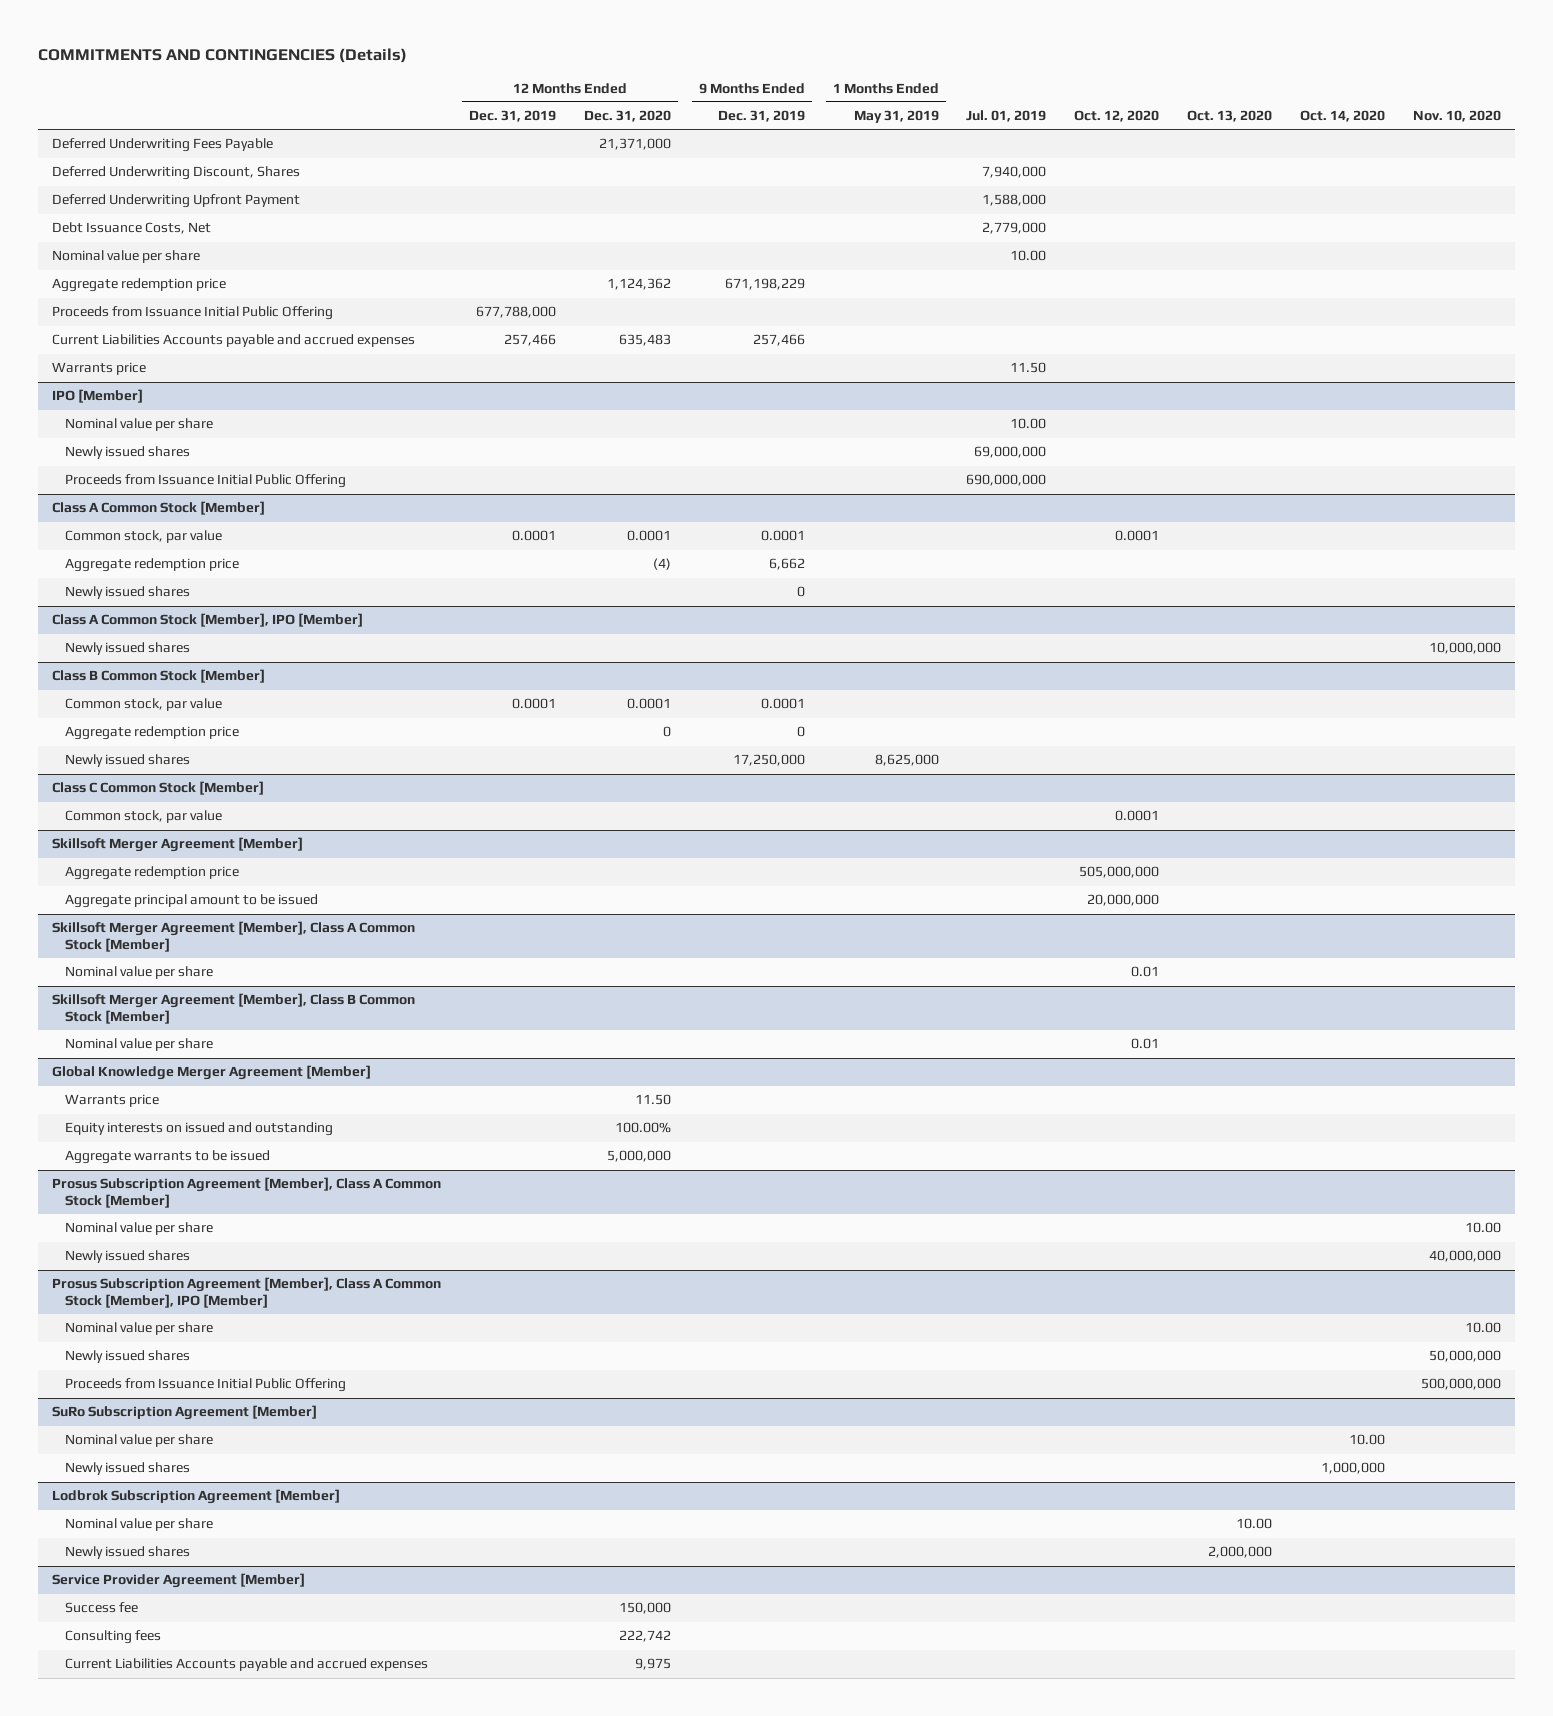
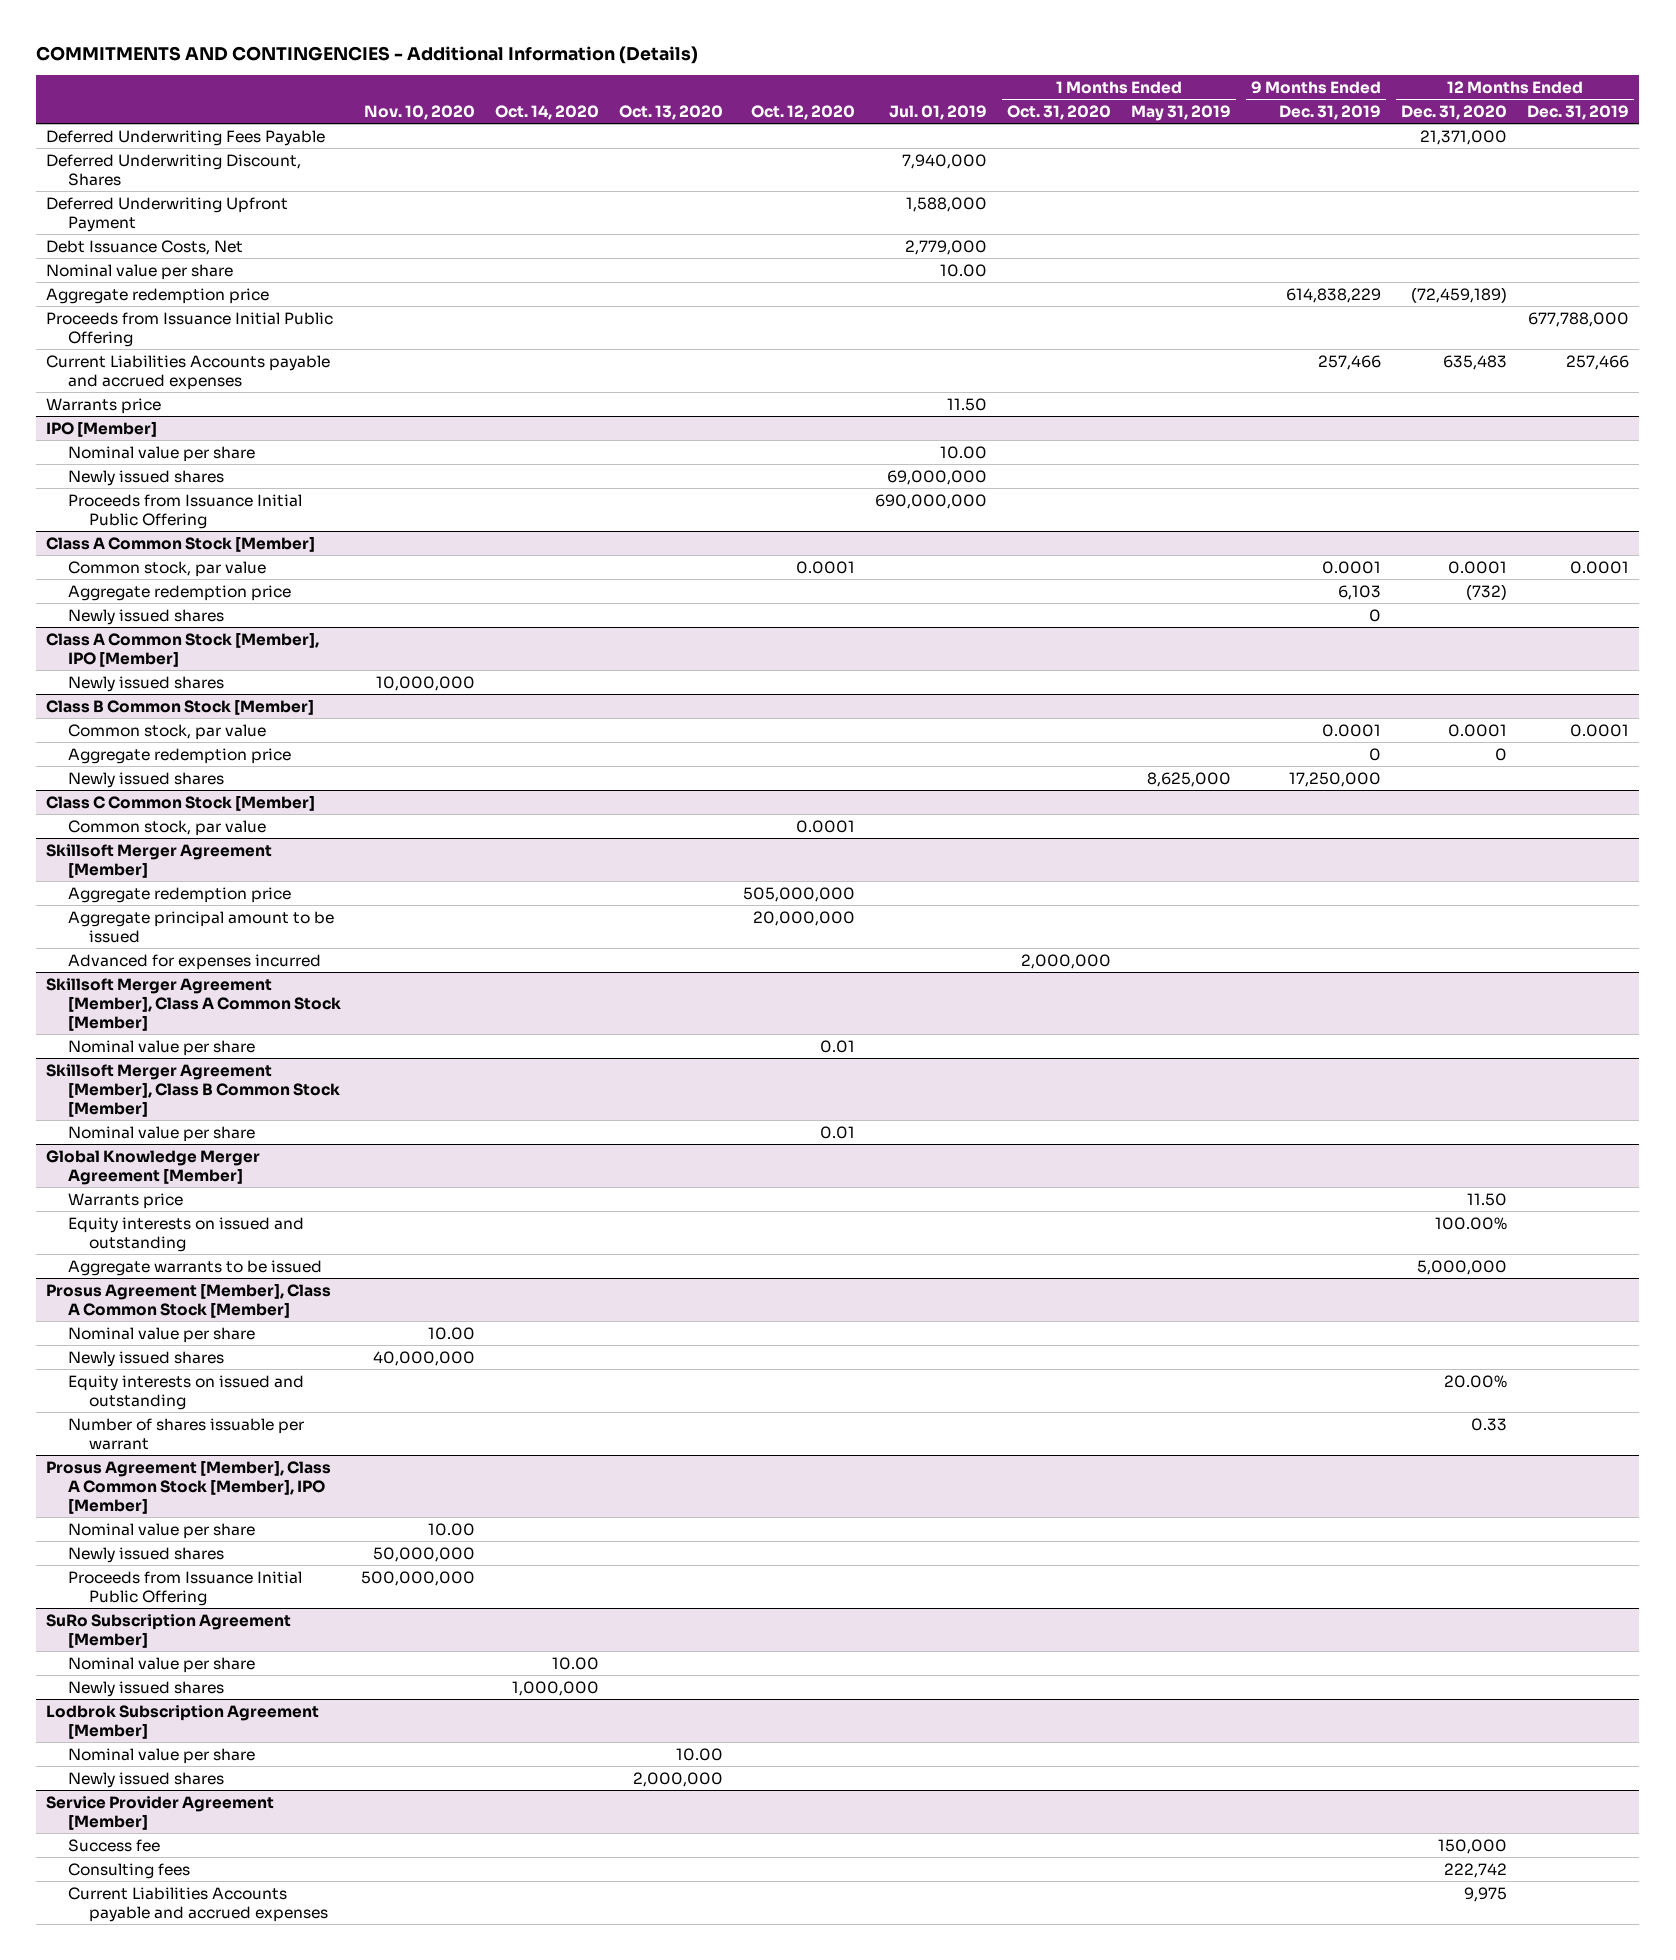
[38,48,408,64] COMMITMENTS AND CONTINGENCIES (Details) -> [36,46,699,65] COMMITMENTS AND CONTINGENCIES - Additional Information (Details)
none -> [1007,104,1112,120] Oct. 31, 2020
[606,278,671,291] 1,124,362 -> [1411,286,1508,303] (72,459,189)
[724,278,805,291] 671,198,229 -> [1286,287,1382,303] 614,838,229
[652,558,671,571] (4) -> [1466,583,1508,600] (732)
[768,558,805,571] 6,662 -> [1338,584,1382,600] 6,103
none -> [67,953,321,970] Advanced for expenses incurred
[51,1177,441,1209] Prosus Subscription Agreement [Member], Class A Common Stock [Member] -> [46,1282,332,1318] Prosus Agreement [Member], Class A Common Stock [Member]
none -> [67,1374,304,1410] Equity interests on issued and outstanding
none -> [67,1417,304,1450] Number of shares issuable per warrant
[51,1277,441,1309] Prosus Subscription Agreement [Member], Class A Common Stock [Member], IPO [Member] -> [46,1459,332,1514] Prosus Agreement [Member], Class A Common Stock [Member], IPO [Member]

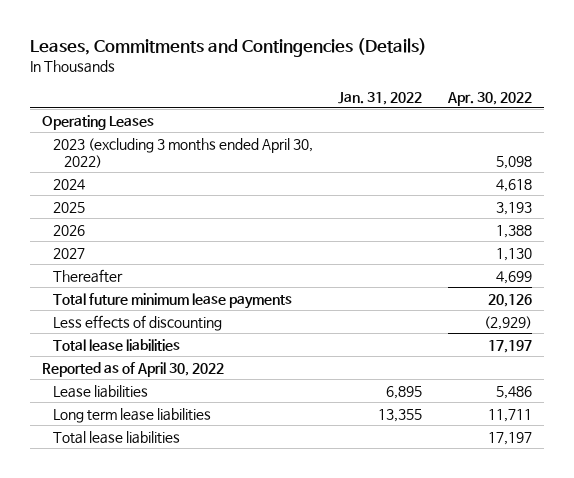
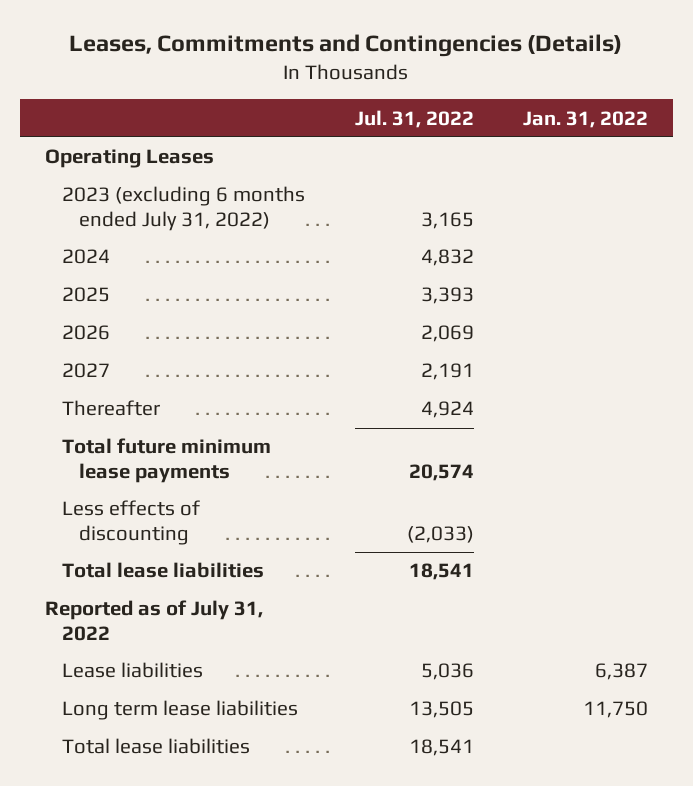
[446,91,532,106] Apr. 30, 2022 -> none
none -> [354,109,474,128] Jul. 31, 2022
[53,137,314,168] 2023 (excluding 3 months ended April 30, 2022) -> [61,186,305,232] 2023 (excluding 6 months ended July 31, 2022)
[42,361,225,377] Reported as of April 30, 2022 -> [44,600,263,642] Reported as of July 31, 2022
[386,385,423,399] 6,895 -> [595,663,649,681] 6,387
[378,408,423,422] 13,355 -> [583,701,649,719] 11,750

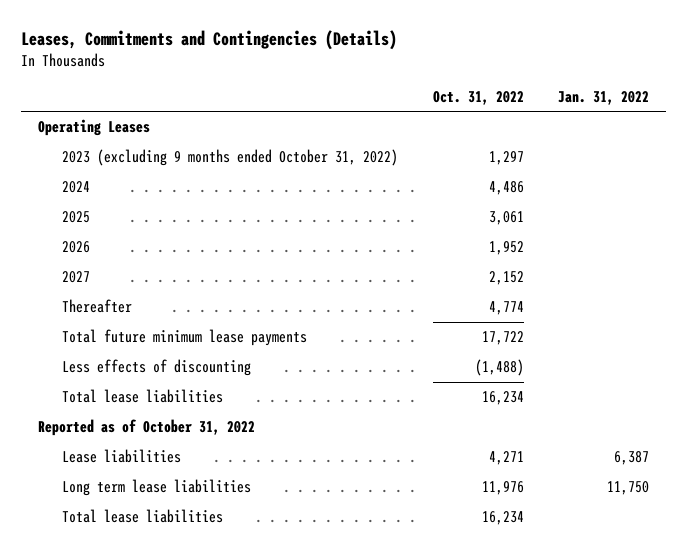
[354,109,474,128] Jul. 31, 2022 -> none
none -> [432,90,524,105] Oct. 31, 2022
[61,186,305,232] 2023 (excluding 6 months ended July 31, 2022) -> [62,149,399,167] 2023 (excluding 9 months ended October 31, 2022)
[44,600,263,642] Reported as of July 31, 2022 -> [38,419,256,437] Reported as of October 31, 2022

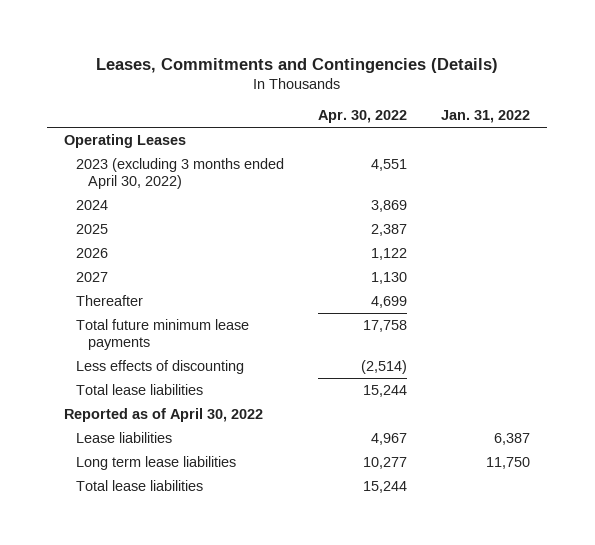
[432,90,524,105] Oct. 31, 2022 -> none
none -> [318,110,408,124] Apr. 30, 2022
[62,149,399,167] 2023 (excluding 9 months ended October 31, 2022) -> [76,157,285,190] 2023 (excluding 3 months ended April 30, 2022)
[38,419,256,437] Reported as of October 31, 2022 -> [64,407,264,422] Reported as of April 30, 2022

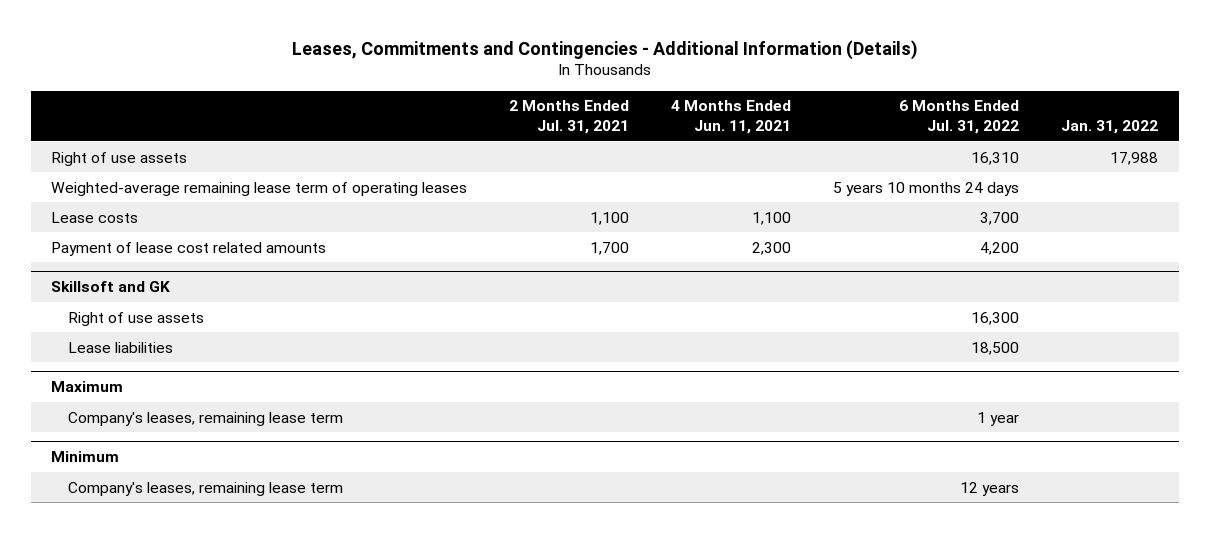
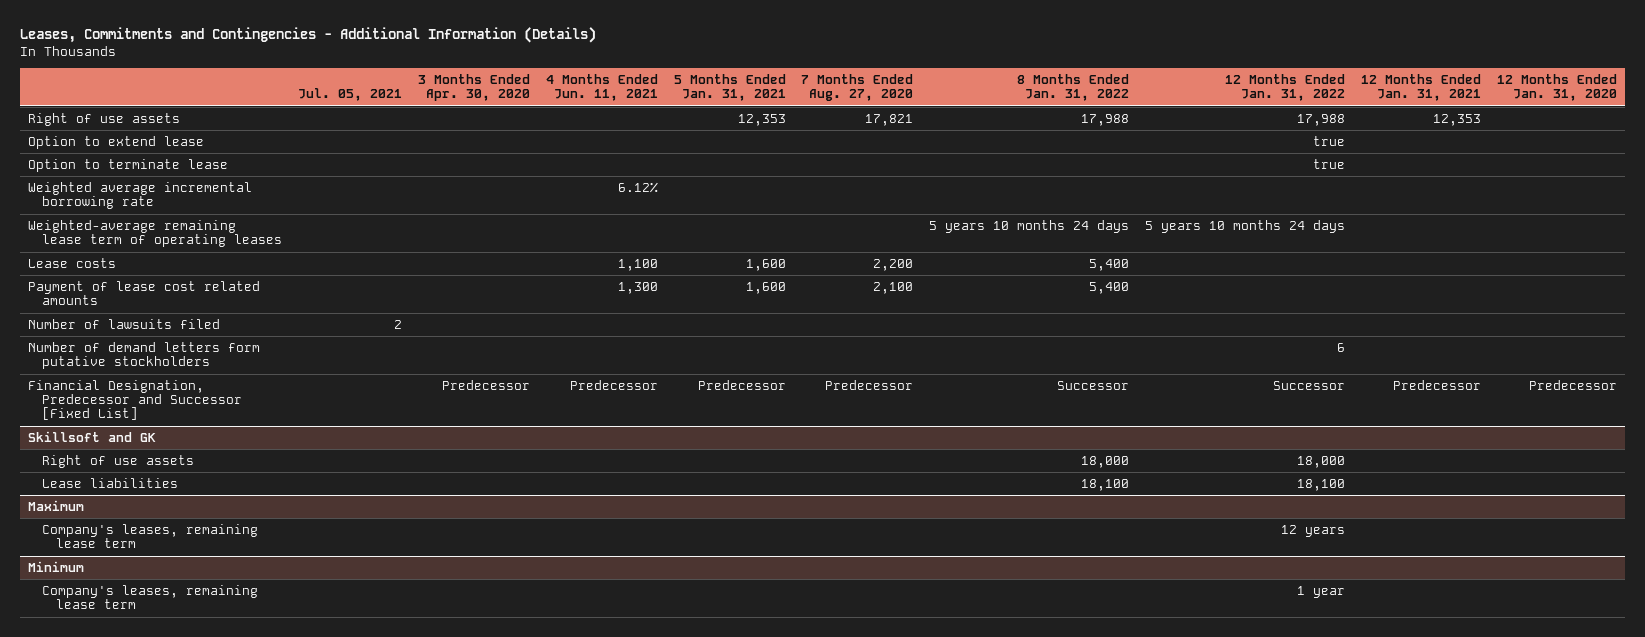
[509,100,630,135] 2 Months Ended Jul. 31, 2021 -> none
[898,100,1019,135] 6 Months Ended Jul. 31, 2022 -> none
[1060,120,1158,135] Jan. 31, 2022 -> none
none -> [298,88,403,102] Jul. 05, 2021
none -> [417,74,530,102] 3 Months Ended Apr. 30, 2020
none -> [673,74,786,102] 5 Months Ended Jan. 31, 2021
none -> [801,74,914,102] 7 Months Ended Aug. 27, 2020
none -> [1017,74,1130,102] 8 Months Ended Jan. 31, 2022
none -> [1224,74,1345,102] 12 Months Ended Jan. 31, 2022
none -> [1360,74,1481,102] 12 Months Ended Jan. 31, 2021
none -> [1496,74,1617,102] 12 Months Ended Jan. 31, 2020
none -> [28,136,205,150] Option to extend lease
none -> [28,159,229,173] Option to terminate lease
none -> [28,182,253,210] Weighted average incremental borrowing rate
[752,241,792,255] 2,300 -> [617,282,658,295] 1,300
none -> [28,319,221,330] Number of lawsuits filed
none -> [28,342,261,370] Number of demand letters form putative stockholders
none -> [28,380,243,421] Financial Designation, Predecessor and Successor [Fixed List]

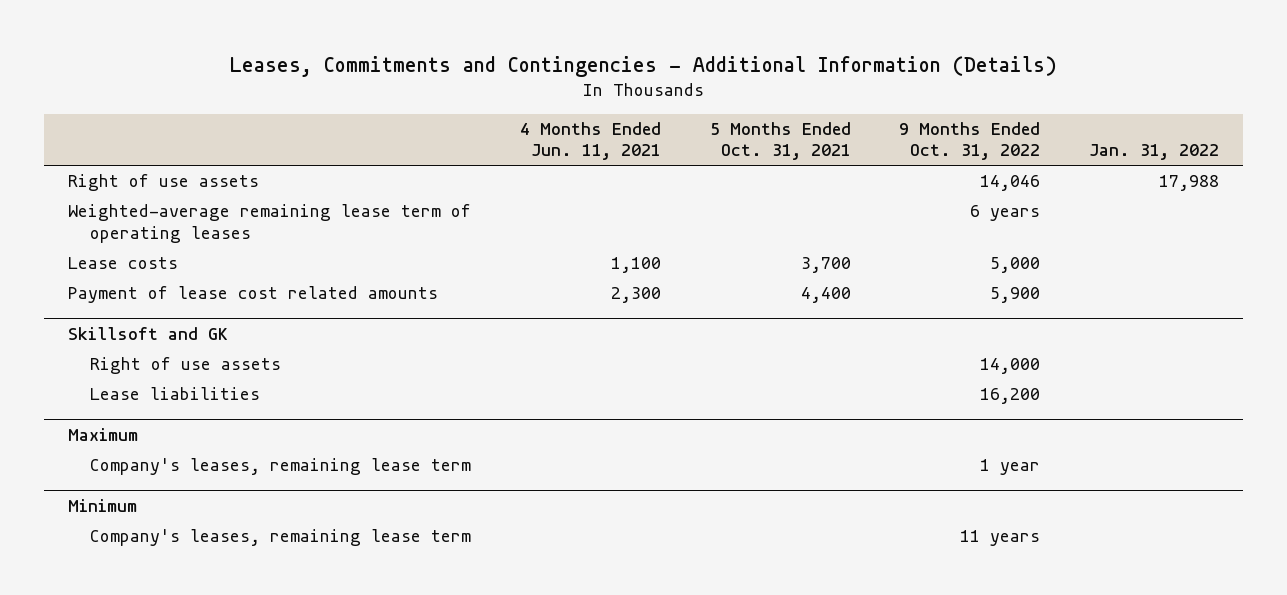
[298,88,403,102] Jul. 05, 2021 -> none
[417,74,530,102] 3 Months Ended Apr. 30, 2020 -> none
[673,74,786,102] 5 Months Ended Jan. 31, 2021 -> none
[801,74,914,102] 7 Months Ended Aug. 27, 2020 -> none
[1017,74,1130,102] 8 Months Ended Jan. 31, 2022 -> none
[1224,74,1345,102] 12 Months Ended Jan. 31, 2022 -> none
[1360,74,1481,102] 12 Months Ended Jan. 31, 2021 -> none
[1496,74,1617,102] 12 Months Ended Jan. 31, 2020 -> none
none -> [709,121,851,161] 5 Months Ended Oct. 31, 2021
none -> [899,121,1041,161] 9 Months Ended Oct. 31, 2022
none -> [1089,144,1220,161] Jan. 31, 2022
[28,136,205,150] Option to extend lease -> none
[28,159,229,173] Option to terminate lease -> none
[28,182,253,210] Weighted average incremental borrowing rate -> none
[28,319,221,330] Number of lawsuits filed -> none
[28,342,261,370] Number of demand letters form putative stockholders -> none
[28,380,243,421] Financial Designation, Predecessor and Successor [Fixed List] -> none
[617,282,658,295] 1,300 -> [610,287,661,304] 2,300

